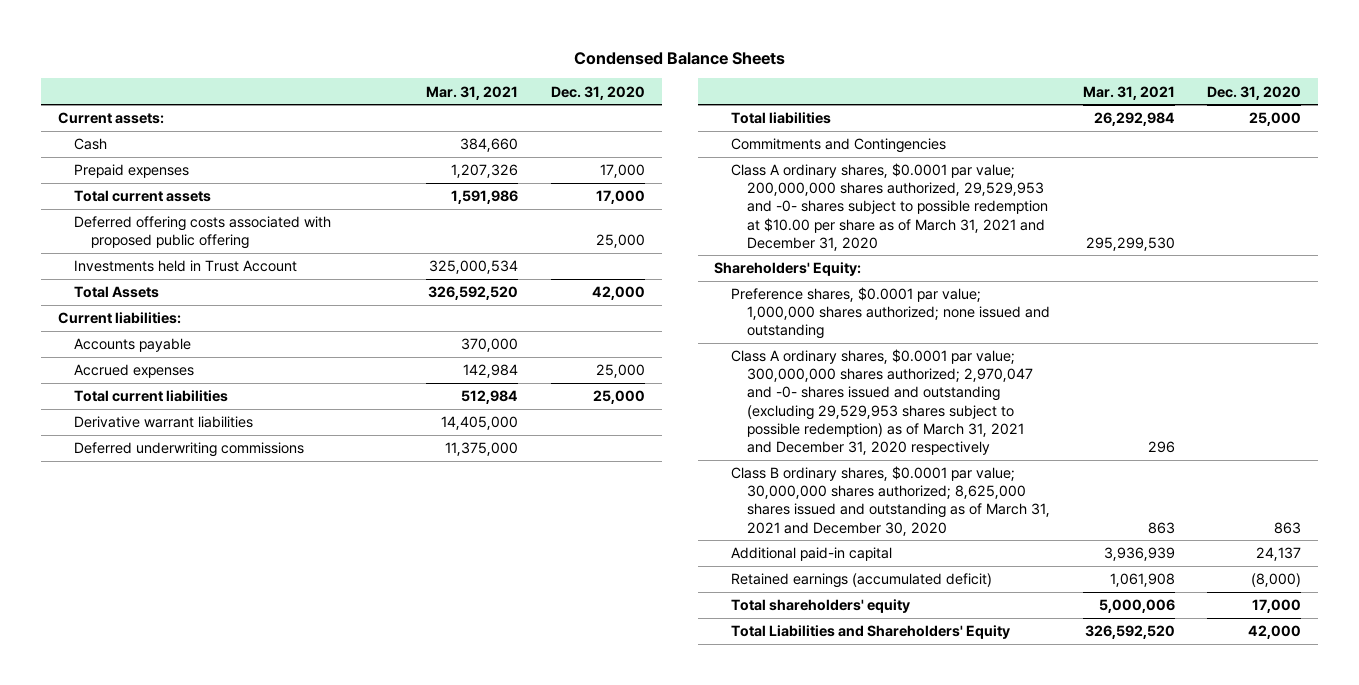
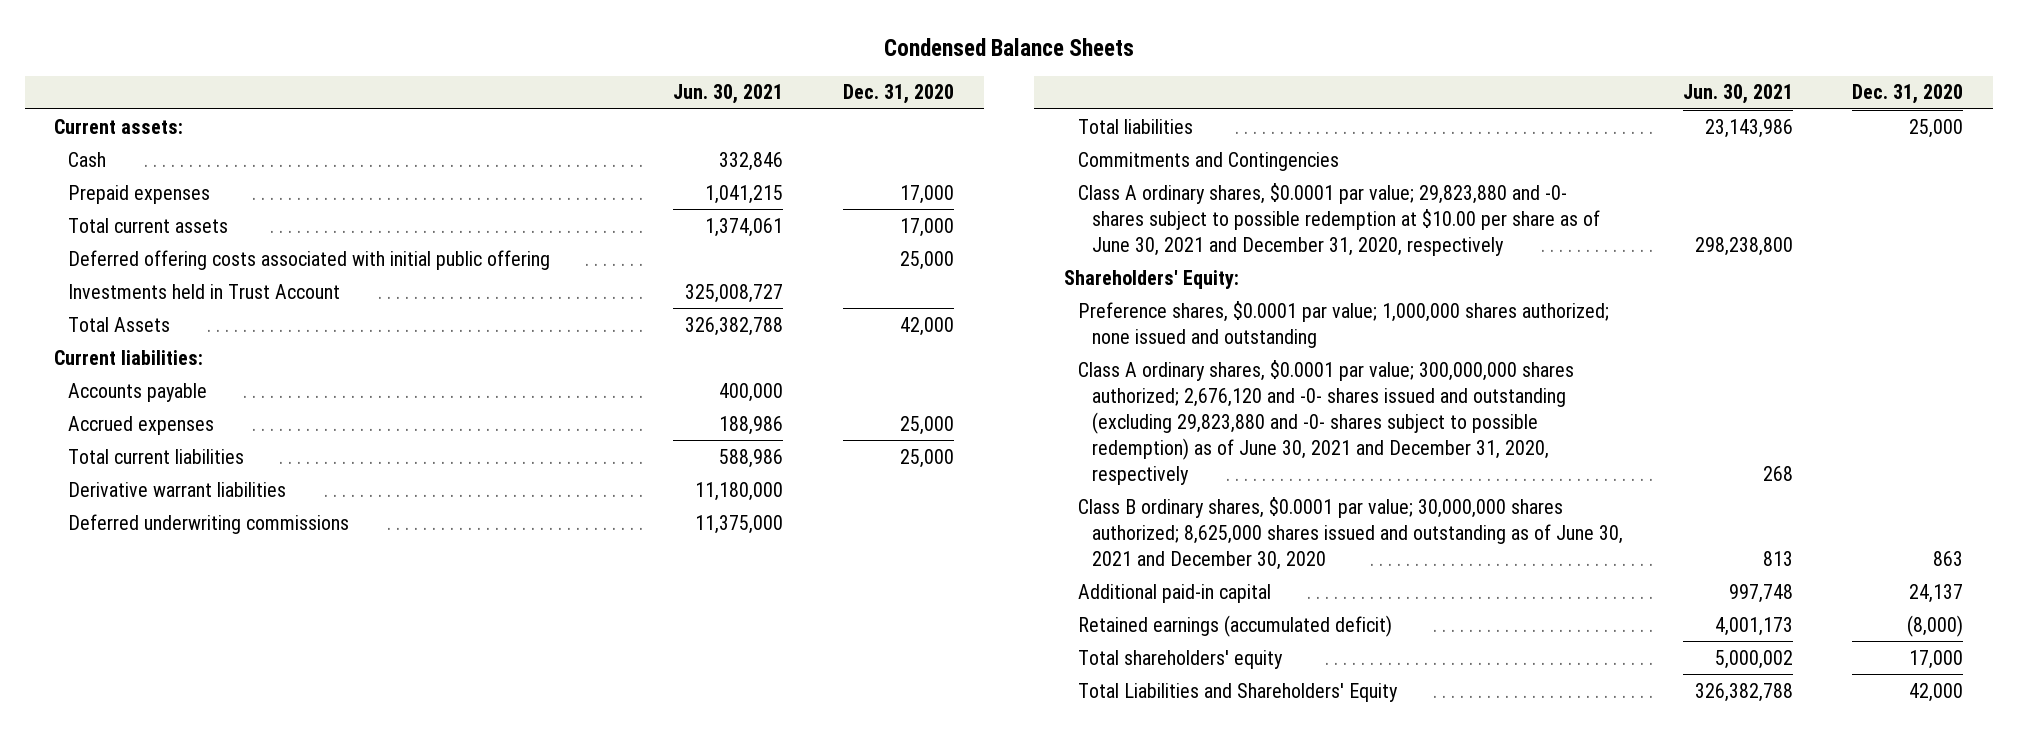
[426,85,519,100] Mar. 31, 2021 -> none
none -> [673,84,784,105] Jun. 30, 2021
[74,216,332,250] Deferred offering costs associated with proposed public offering -> [68,249,551,270] Deferred offering costs associated with initial public offering
[730,163,1049,251] Class A ordinary shares, $0.0001 par value; 200,000,000 shares authorized, 29,529,953 and -0- shares subject to possible redemption at $10.00 per share as of March 31, 2021 and December 31, 2020 -> [1077,182,1600,256] Class A ordinary shares, $0.0001 par value; 29,823,880 and -0- shares subject to possible redemption at $10.00 per share as of June 30, 2021 and December 31, 2020, respectively
[730,349,1034,455] Class A ordinary shares, $0.0001 par value; 300,000,000 shares authorized; 2,970,047 and -0- shares issued and outstanding (excluding 29,529,953 shares subject to possible redemption) as of March 31, 2021 and December 31, 2020 respectively -> [1077,359,1574,485] Class A ordinary shares, $0.0001 par value; 300,000,000 shares authorized; 2,676,120 and -0- shares issued and outstanding (excluding 29,823,880 and -0- shares subject to possible redemption) as of June 30, 2021 and December 31, 2020, respectively
[730,466,1051,536] Class B ordinary shares, $0.0001 par value; 30,000,000 shares authorized; 8,625,000 shares issued and outstanding as of March 31, 2021 and December 30, 2020 -> [1077,496,1623,570] Class B ordinary shares, $0.0001 par value; 30,000,000 shares authorized; 8,625,000 shares issued and outstanding as of June 30, 2021 and December 30, 2020

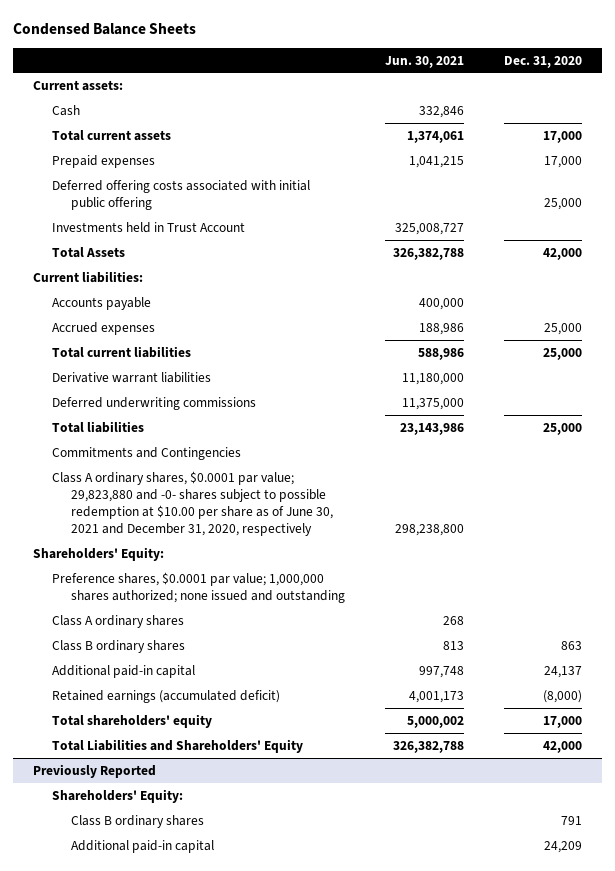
[68,184,211,204] Prepaid expenses -> [52,154,156,168] Prepaid expenses
[1077,300,1609,348] Preference shares, $0.0001 par value; 1,000,000 shares authorized; none issued and outstanding -> [52,571,346,603] Preference shares, $0.0001 par value; 1,000,000 shares authorized; none issued and outstanding
[1077,359,1574,485] Class A ordinary shares, $0.0001 par value; 300,000,000 shares authorized; 2,676,120 and -0- shares issued and outstanding (excluding 29,823,880 and -0- shares subject to possible redemption) as of June 30, 2021 and December 31, 2020, respectively -> [52,614,185,628] Class A ordinary shares
[1077,496,1623,570] Class B ordinary shares, $0.0001 par value; 30,000,000 shares authorized; 8,625,000 shares issued and outstanding as of June 30, 2021 and December 30, 2020 -> [52,639,186,653] Class B ordinary shares
none -> [33,763,157,778] Previously Reported
none -> [52,788,184,803] Shareholders' Equity:
none -> [71,814,205,828] Class B ordinary shares
none -> [71,839,215,853] Additional paid-in capital

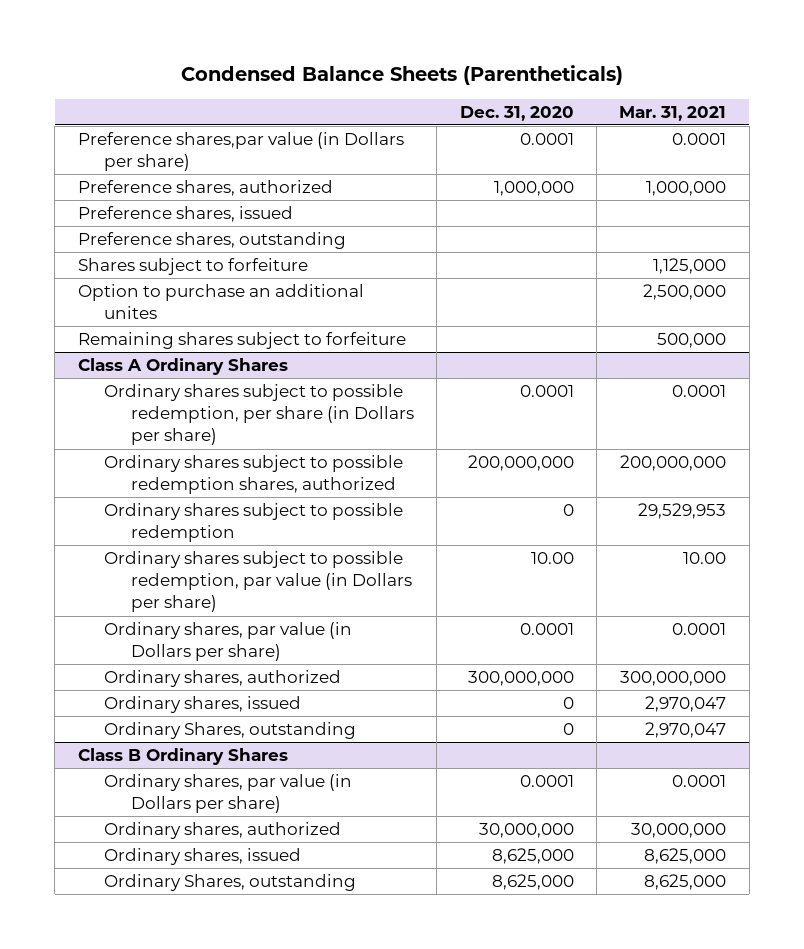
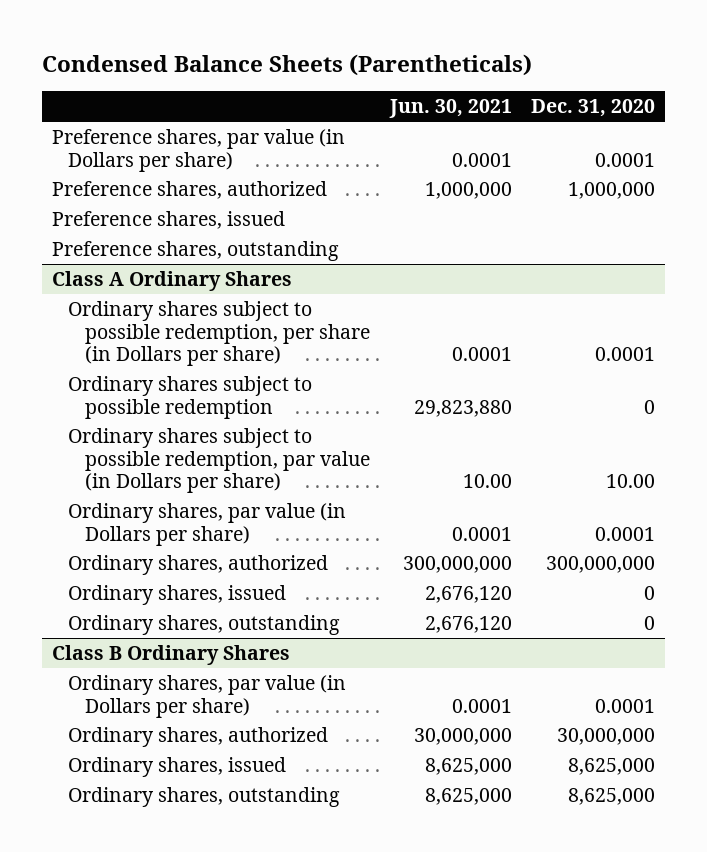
[619,105,727,121] Mar. 31, 2021 -> none
none -> [388,99,512,119] Jun. 30, 2021
[77,132,404,172] Preference shares,par value (in Dollars per share) -> [51,128,345,172] Preference shares, par value (in Dollars per share)
[77,258,308,276] Shares subject to forfeiture -> none
[77,284,364,320] Option to purchase an additional unites -> none
[77,332,406,350] Remaining shares subject to forfeiture -> none
[104,455,404,495] Ordinary shares subject to possible redemption shares, authorized -> none
[104,722,357,740] Ordinary Shares, outstanding -> [68,614,341,635] Ordinary shares, outstanding
[104,874,357,892] Ordinary Shares, outstanding -> [68,786,341,807] Ordinary shares, outstanding

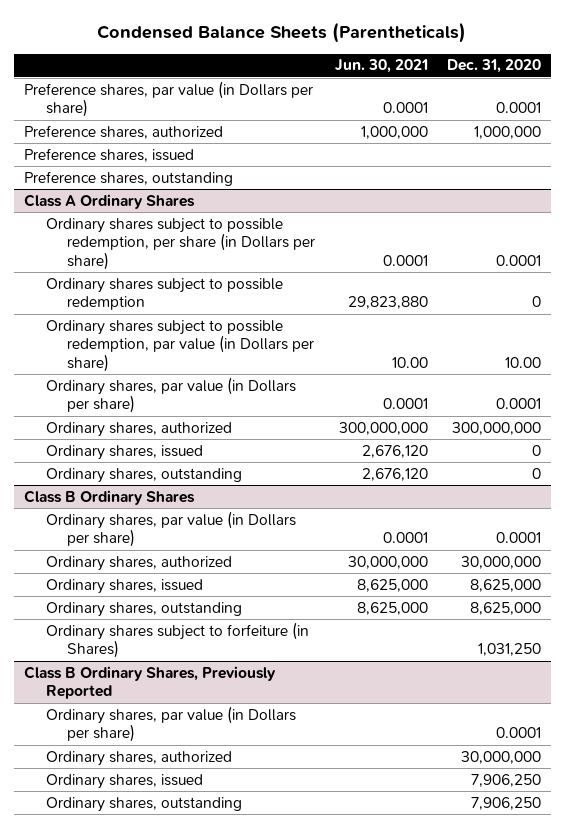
none -> [45,621,309,659] Ordinary shares subject to forfeiture (in Shares)
none -> [23,665,276,700] Class B Ordinary Shares, Previously Reported
none -> [45,705,296,743] Ordinary shares, par value (in Dollars per share)
none -> [45,750,232,766] Ordinary shares, authorized
none -> [45,773,203,789] Ordinary shares, issued
none -> [45,796,242,812] Ordinary shares, outstanding

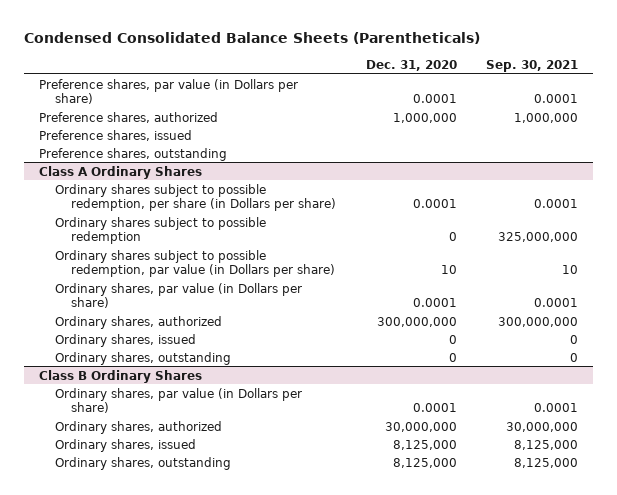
[97,22,467,44] Condensed Balance Sheets (Parentheticals) -> [24,32,481,45] Condensed Consolidated Balance Sheets (Parentheticals)
[334,59,428,74] Jun. 30, 2021 -> none
none -> [486,59,579,72] Sep. 30, 2021
[505,356,542,368] 10.00 -> [440,265,457,275] 10
[45,621,309,659] Ordinary shares subject to forfeiture (in Shares) -> none
[23,665,276,700] Class B Ordinary Shares, Previously Reported -> none
[45,705,296,743] Ordinary shares, par value (in Dollars per share) -> none
[45,750,232,766] Ordinary shares, authorized -> none
[45,773,203,789] Ordinary shares, issued -> none
[45,796,242,812] Ordinary shares, outstanding -> none
[470,578,542,592] 8,625,000 -> [392,439,457,450] 8,125,000
[470,601,542,615] 8,625,000 -> [392,457,457,468] 8,125,000

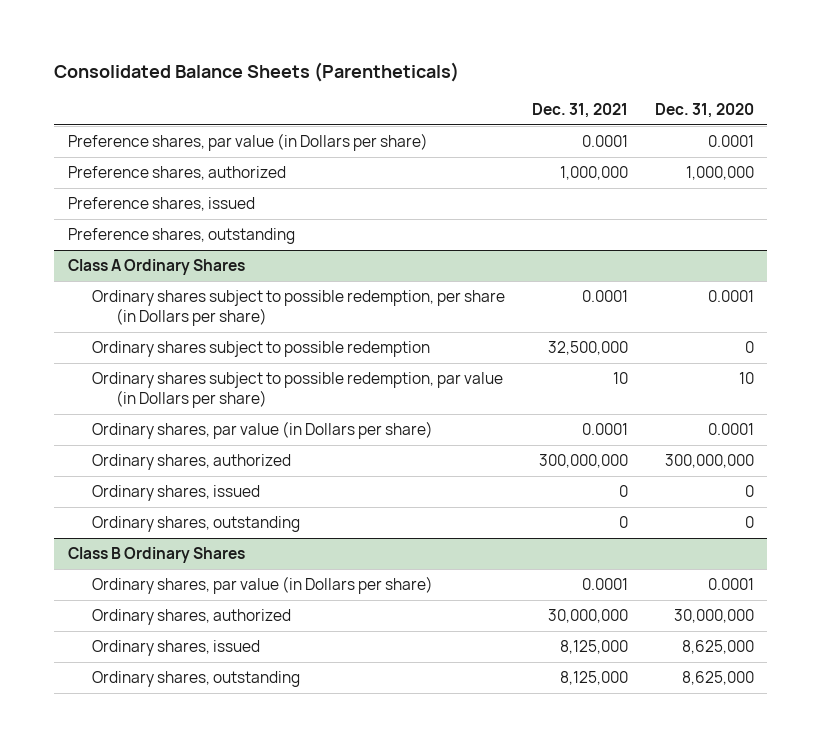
[24,32,481,45] Condensed Consolidated Balance Sheets (Parentheticals) -> [54,62,460,83] Consolidated Balance Sheets (Parentheticals)
[486,59,579,72] Sep. 30, 2021 -> none
none -> [531,102,628,118] Dec. 31, 2021
[392,439,457,450] 8,125,000 -> [681,640,754,655] 8,625,000
[392,457,457,468] 8,125,000 -> [681,671,754,686] 8,625,000

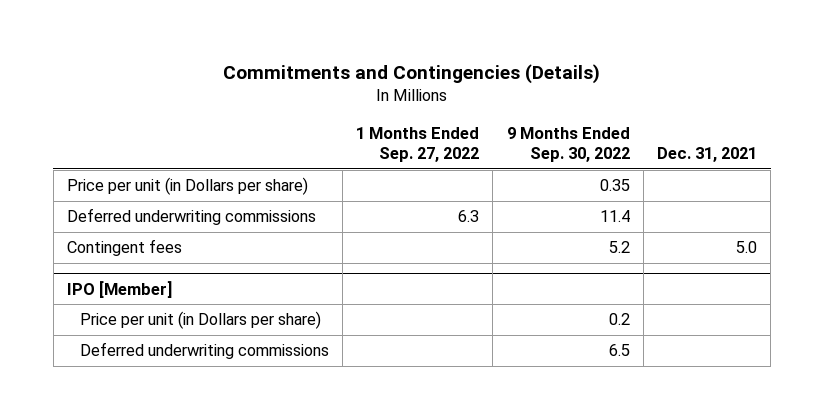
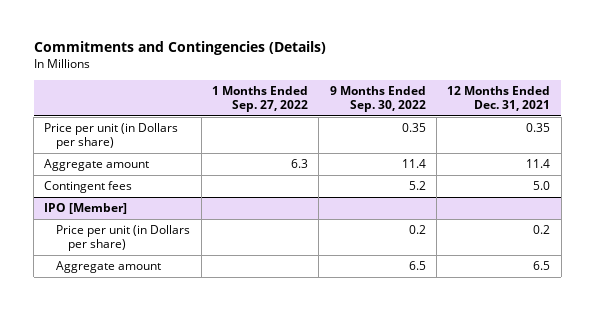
[657,146,758,162] Dec. 31, 2021 -> none
none -> [447,86,551,111] 12 Months Ended Dec. 31, 2021
[66,208,316,226] Deferred underwriting commissions -> [44,159,150,172] Aggregate amount
[79,342,329,360] Deferred underwriting commissions -> [56,261,162,274] Aggregate amount

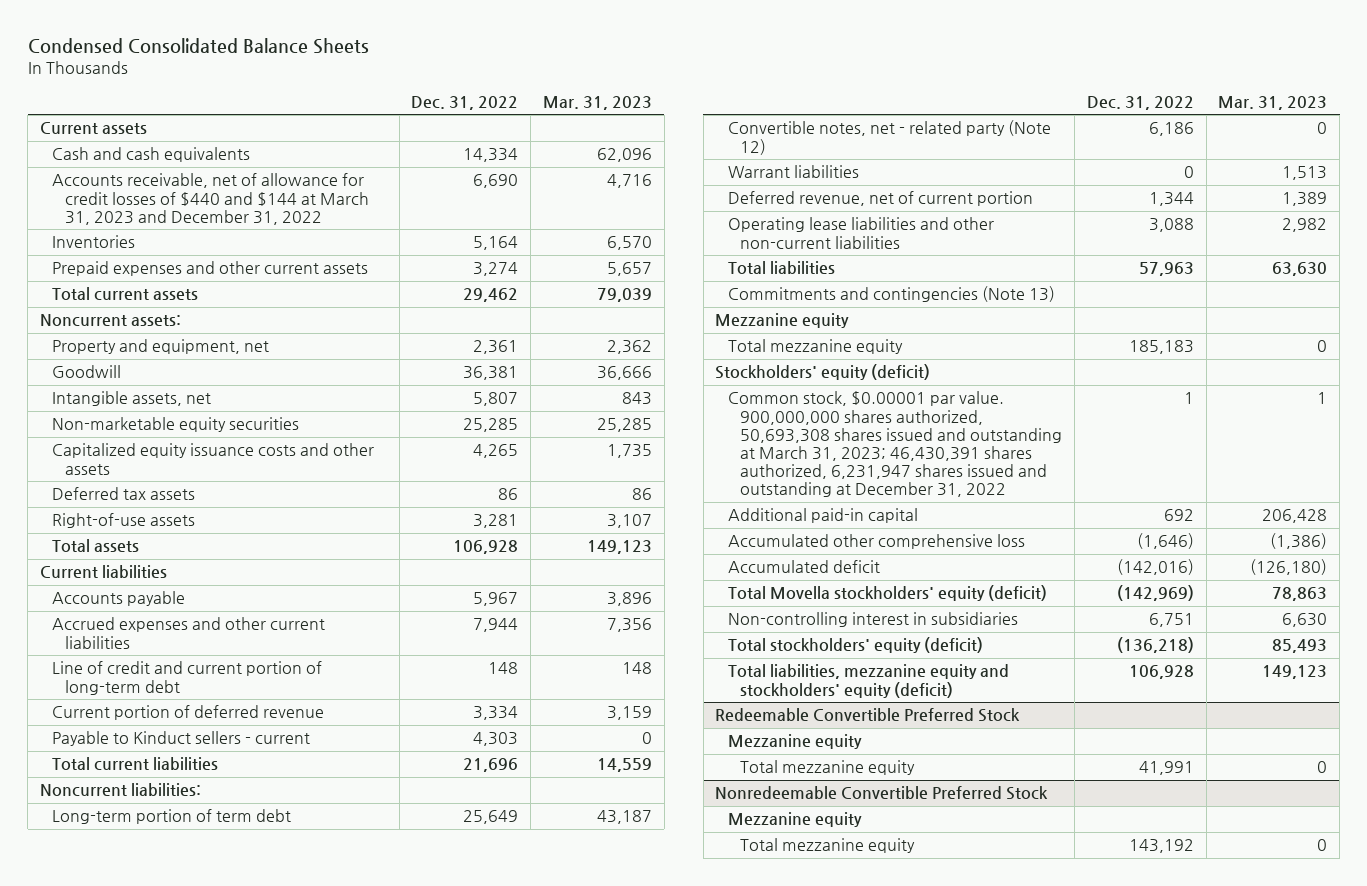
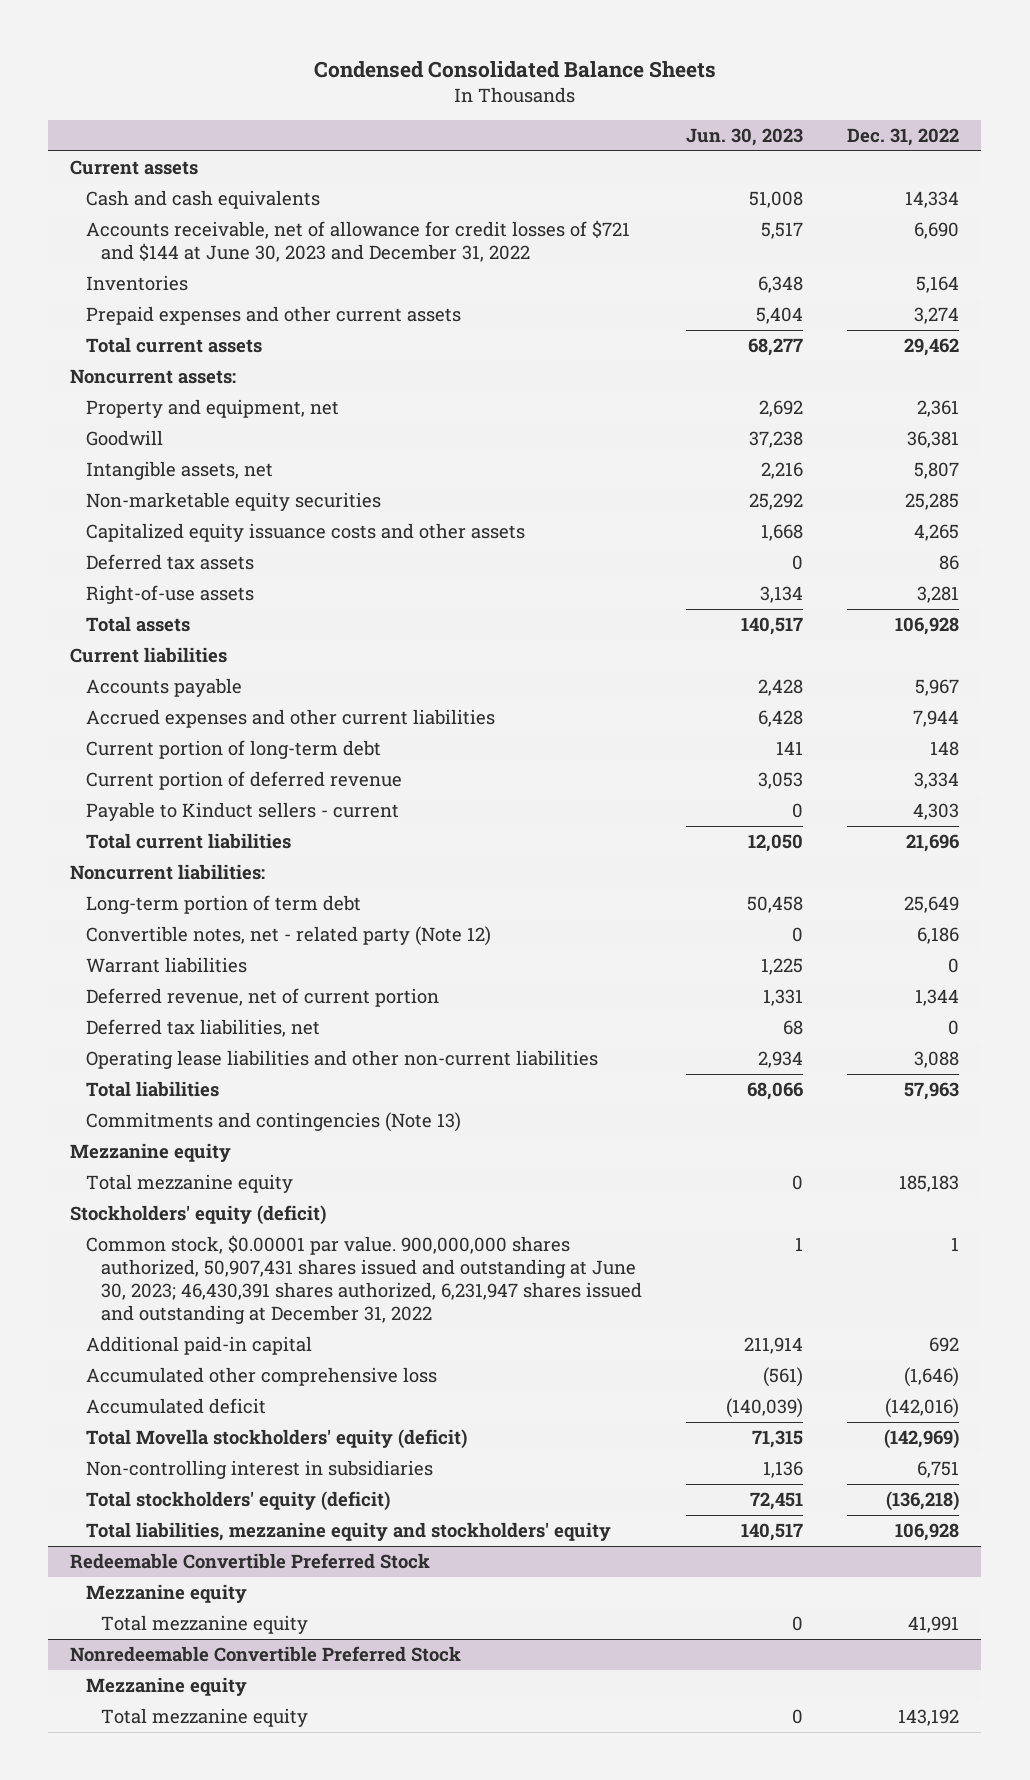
[542,95,652,110] Mar. 31, 2023 -> none
none -> [686,127,804,146] Jun. 30, 2023
[52,173,369,225] Accounts receivable, net of allowance for credit losses of $440 and $144 at March 31, 2023 and December 31, 2022 -> [85,219,630,262] Accounts receivable, net of allowance for credit losses of $721 and $144 at June 30, 2023 and December 31, 2022
[52,661,323,695] Line of credit and current portion of long-term debt -> [85,739,381,759] Current portion of long-term debt
none -> [85,1018,320,1037] Deferred tax liabilities, net
[727,391,1063,498] Common stock, $0.00001 par value. 900,000,000 shares authorized, 50,693,308 shares issued and outstanding at March 31, 2023; 46,430,391 shares authorized, 6,231,947 shares issued and outstanding at December 31, 2022 -> [85,1234,643,1324] Common stock, $0.00001 par value. 900,000,000 shares authorized, 50,907,431 shares issued and outstanding at June 30, 2023; 46,430,391 shares authorized, 6,231,947 shares issued and outstanding at December 31, 2022
[727,664,1009,698] Total liabilities, mezzanine equity and stockholders' equity (deficit) -> [85,1521,611,1541] Total liabilities, mezzanine equity and stockholders' equity

